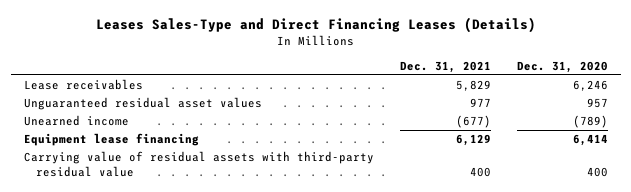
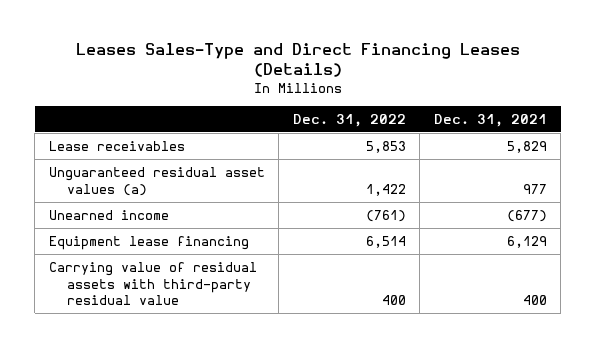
[516,60,608,73] Dec. 31, 2020 -> none
none -> [292,113,406,127] Dec. 31, 2022
[23,97,262,111] Unguaranteed residual asset values -> [48,167,265,196] Unguaranteed residual asset values (a)

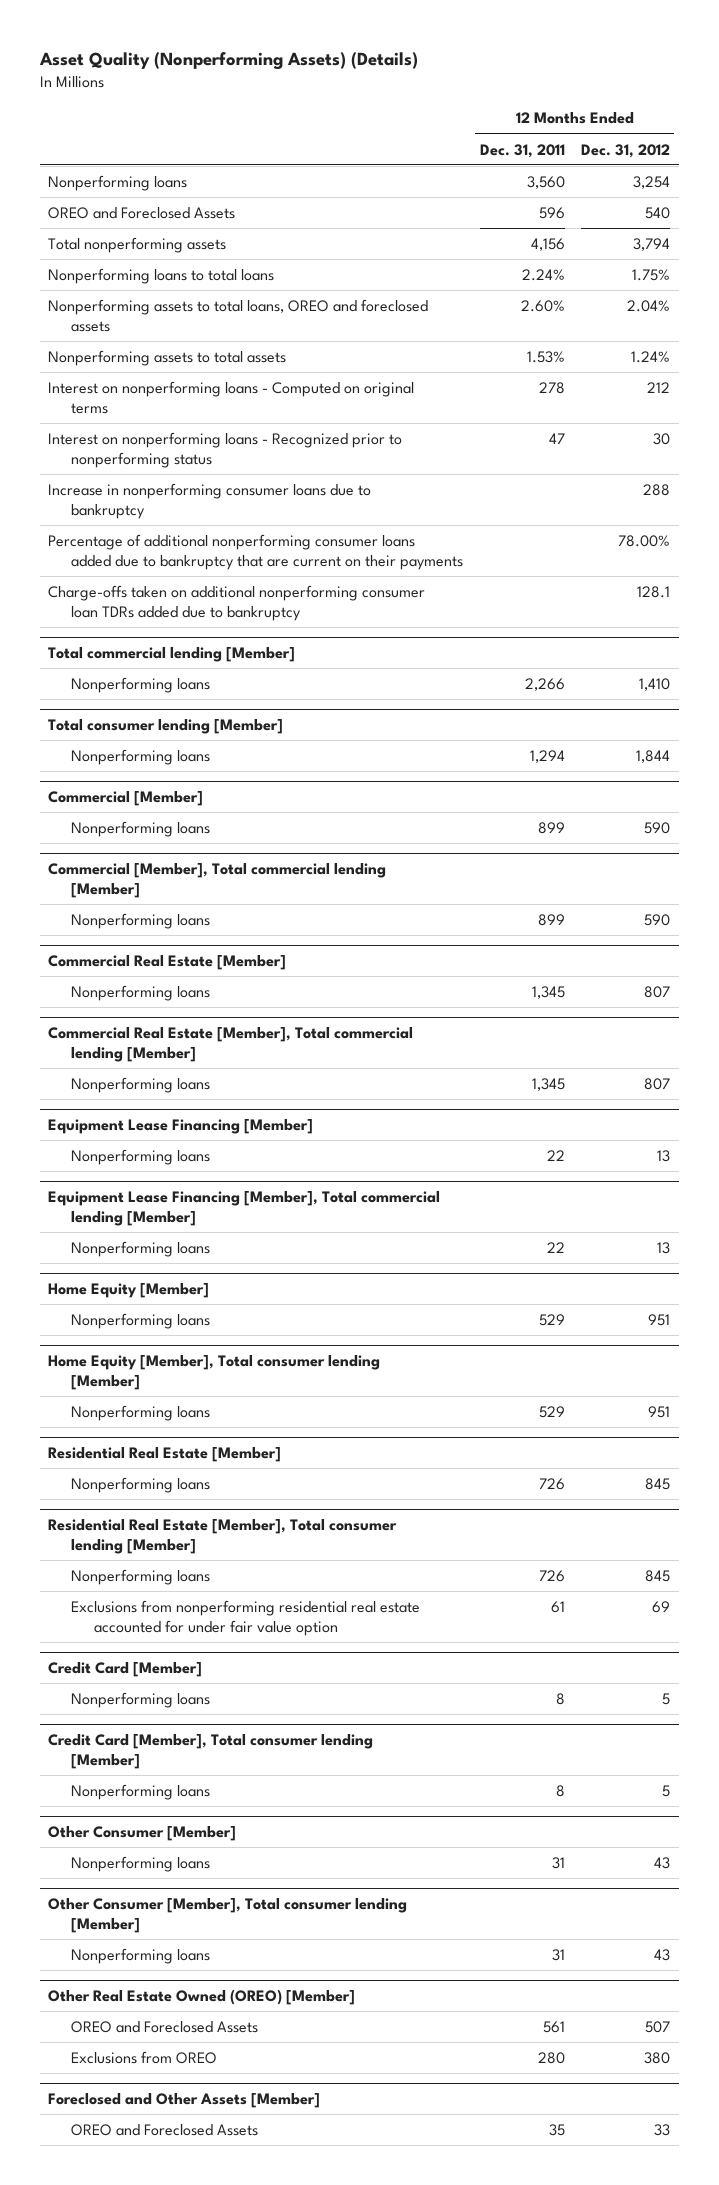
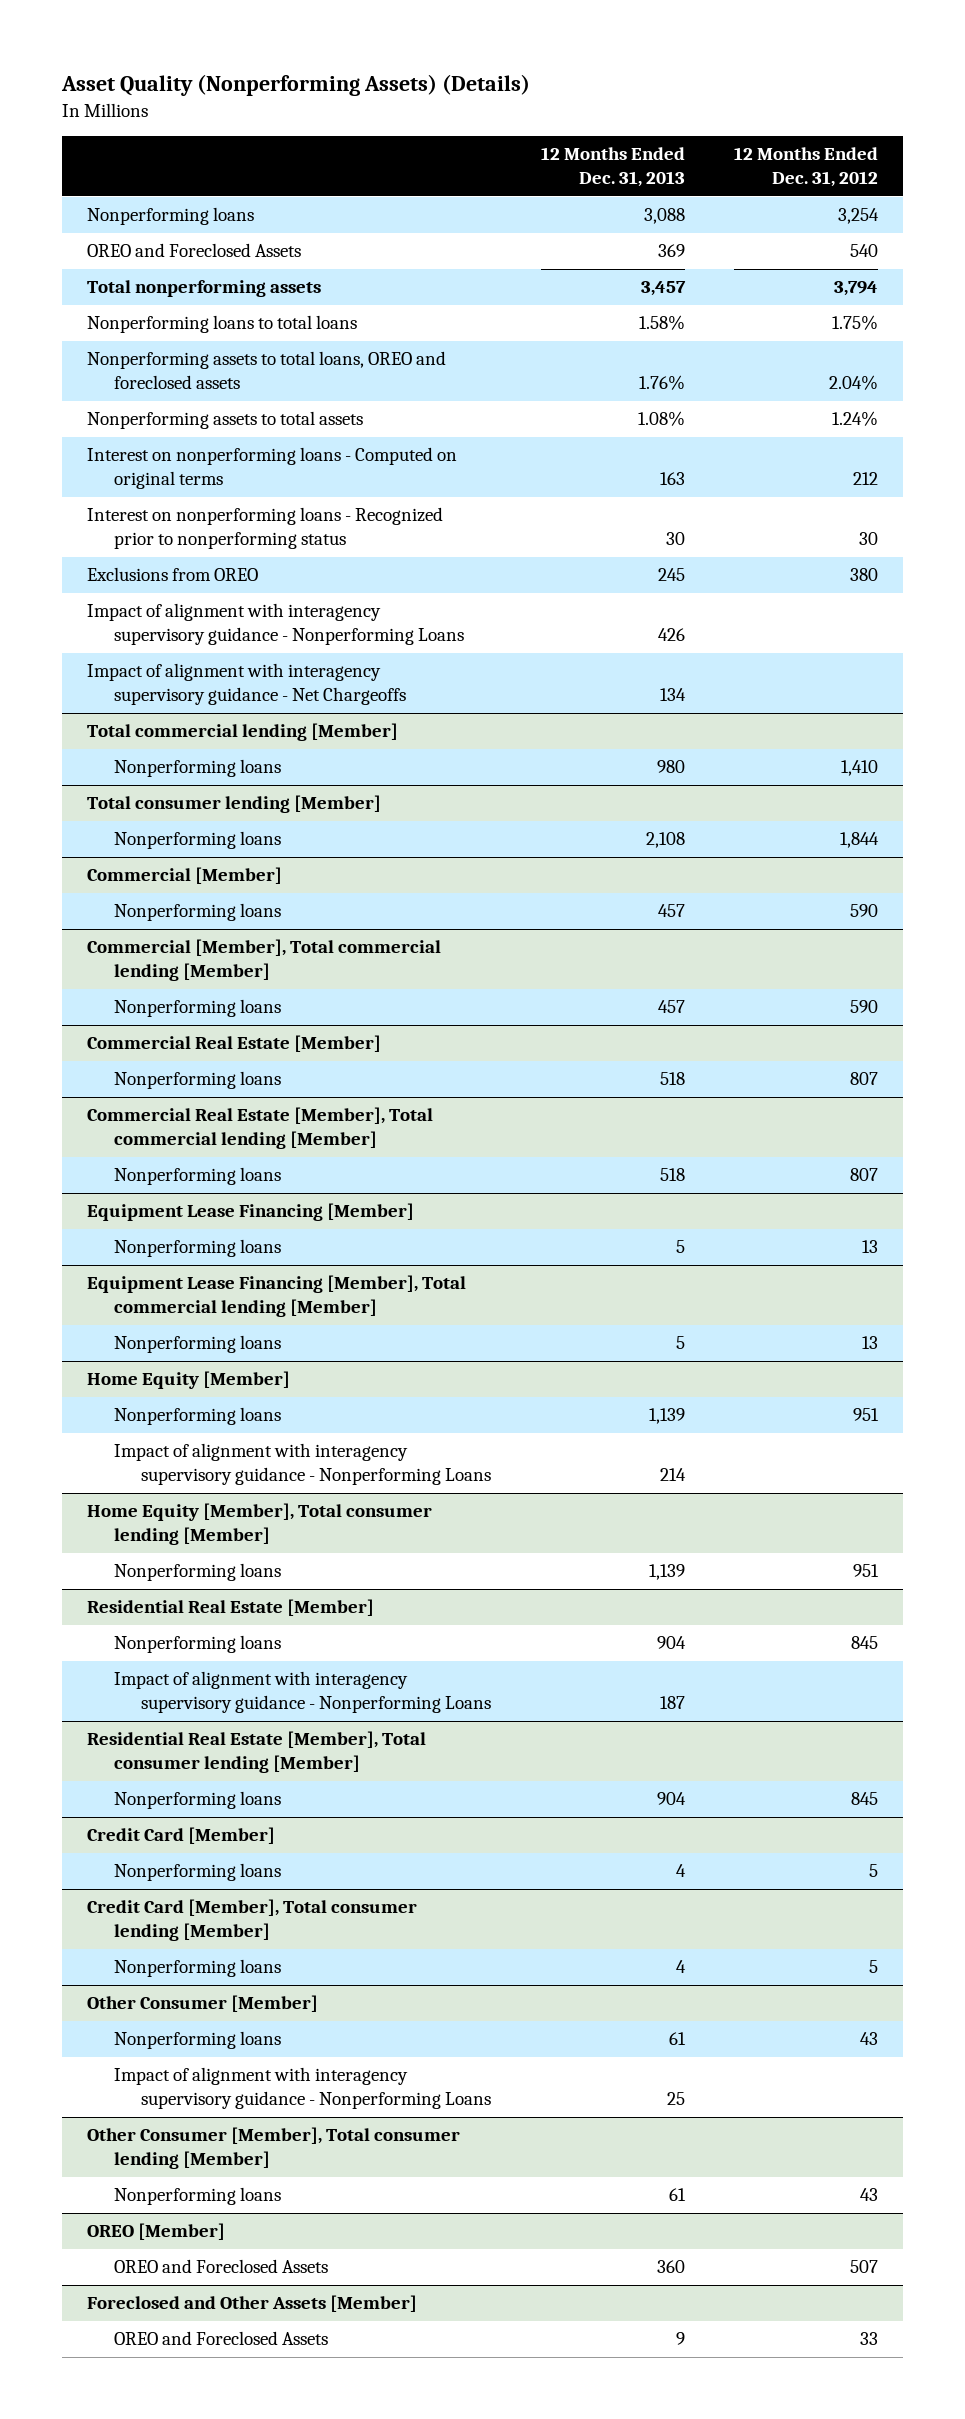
[479,143,565,158] Dec. 31, 2011 -> none
none -> [540,147,685,188] 12 Months Ended Dec. 31, 2013
[48,482,372,519] Increase in nonperforming consumer loans due to bankruptcy -> none
[48,533,463,570] Percentage of additional nonperforming consumer loans added due to bankruptcy that are current on their payments -> none
[48,584,426,621] Charge-offs taken on additional nonperforming consumer loan TDRs added due to bankruptcy -> none
none -> [86,567,258,582] Exclusions from OREO
none -> [86,603,464,646] Impact of alignment with interagency supervisory guidance - Nonperforming Loans
none -> [86,663,406,706] Impact of alignment with interagency supervisory guidance - Net Chargeoffs
none -> [113,1443,491,1486] Impact of alignment with interagency supervisory guidance - Nonperforming Loans
none -> [113,1671,491,1714] Impact of alignment with interagency supervisory guidance - Nonperforming Loans
[70,1599,420,1636] Exclusions from nonperforming residential real estate accounted for under fair value option -> none
none -> [113,2067,491,2110] Impact of alignment with interagency supervisory guidance - Nonperforming Loans
[48,1988,356,2005] Other Real Estate Owned (OREO) [Member] -> none
none -> [86,2223,225,2241] OREO [Member]
[70,2050,217,2064] Exclusions from OREO -> none

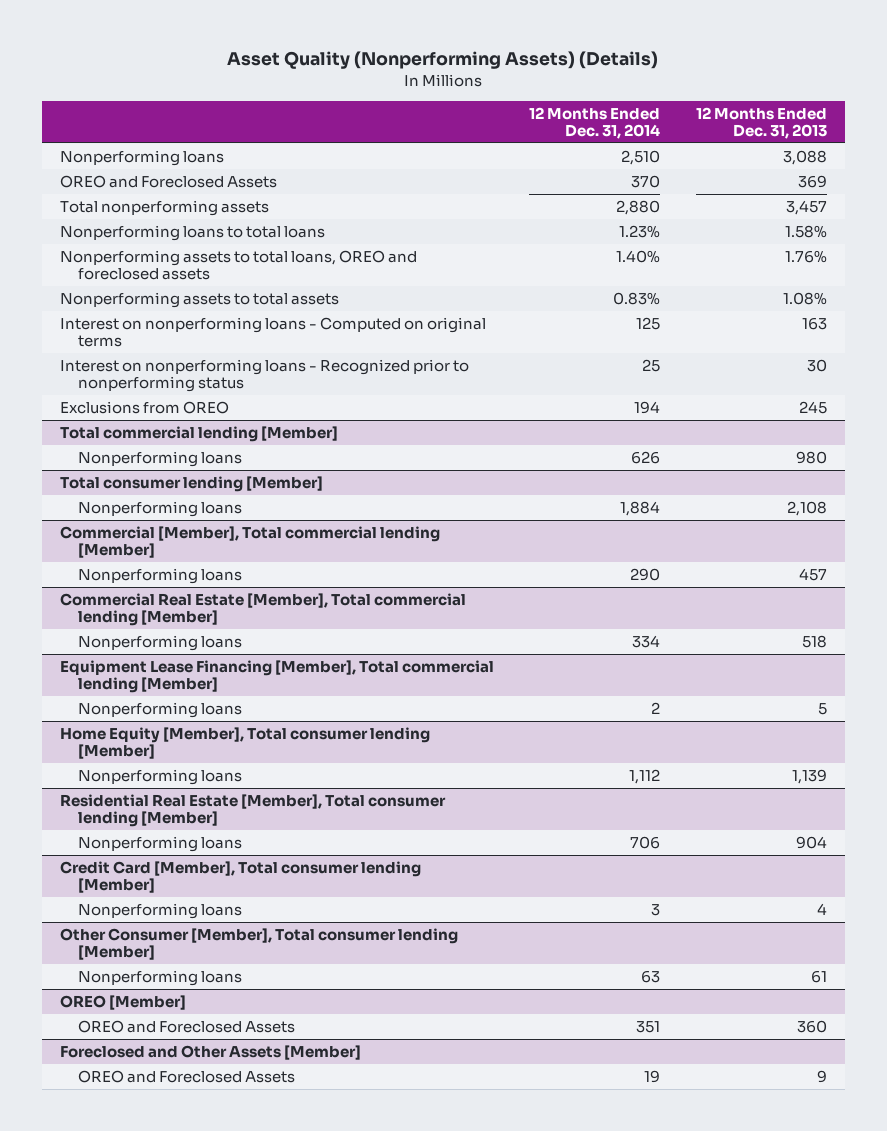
[734,147,879,188] 12 Months Ended Dec. 31, 2012 -> none
none -> [529,106,661,140] 12 Months Ended Dec. 31, 2014
[86,603,464,646] Impact of alignment with interagency supervisory guidance - Nonperforming Loans -> none
[86,663,406,706] Impact of alignment with interagency supervisory guidance - Net Chargeoffs -> none
[86,867,282,885] Commercial [Member] -> none
[113,903,281,922] Nonperforming loans -> none
[86,1035,381,1053] Commercial Real Estate [Member] -> none
[113,1071,281,1090] Nonperforming loans -> none
[86,1203,414,1222] Equipment Lease Financing [Member] -> none
[113,1239,281,1258] Nonperforming loans -> none
[86,1371,290,1390] Home Equity [Member] -> none
[113,1407,281,1426] Nonperforming loans -> none
[113,1443,491,1486] Impact of alignment with interagency supervisory guidance - Nonperforming Loans -> none
[86,1599,374,1617] Residential Real Estate [Member] -> none
[113,1635,281,1654] Nonperforming loans -> none
[113,1671,491,1714] Impact of alignment with interagency supervisory guidance - Nonperforming Loans -> none
[86,1827,275,1845] Credit Card [Member] -> none
[113,1863,281,1882] Nonperforming loans -> none
[86,1995,318,2013] Other Consumer [Member] -> none
[113,2031,281,2050] Nonperforming loans -> none
[113,2067,491,2110] Impact of alignment with interagency supervisory guidance - Nonperforming Loans -> none

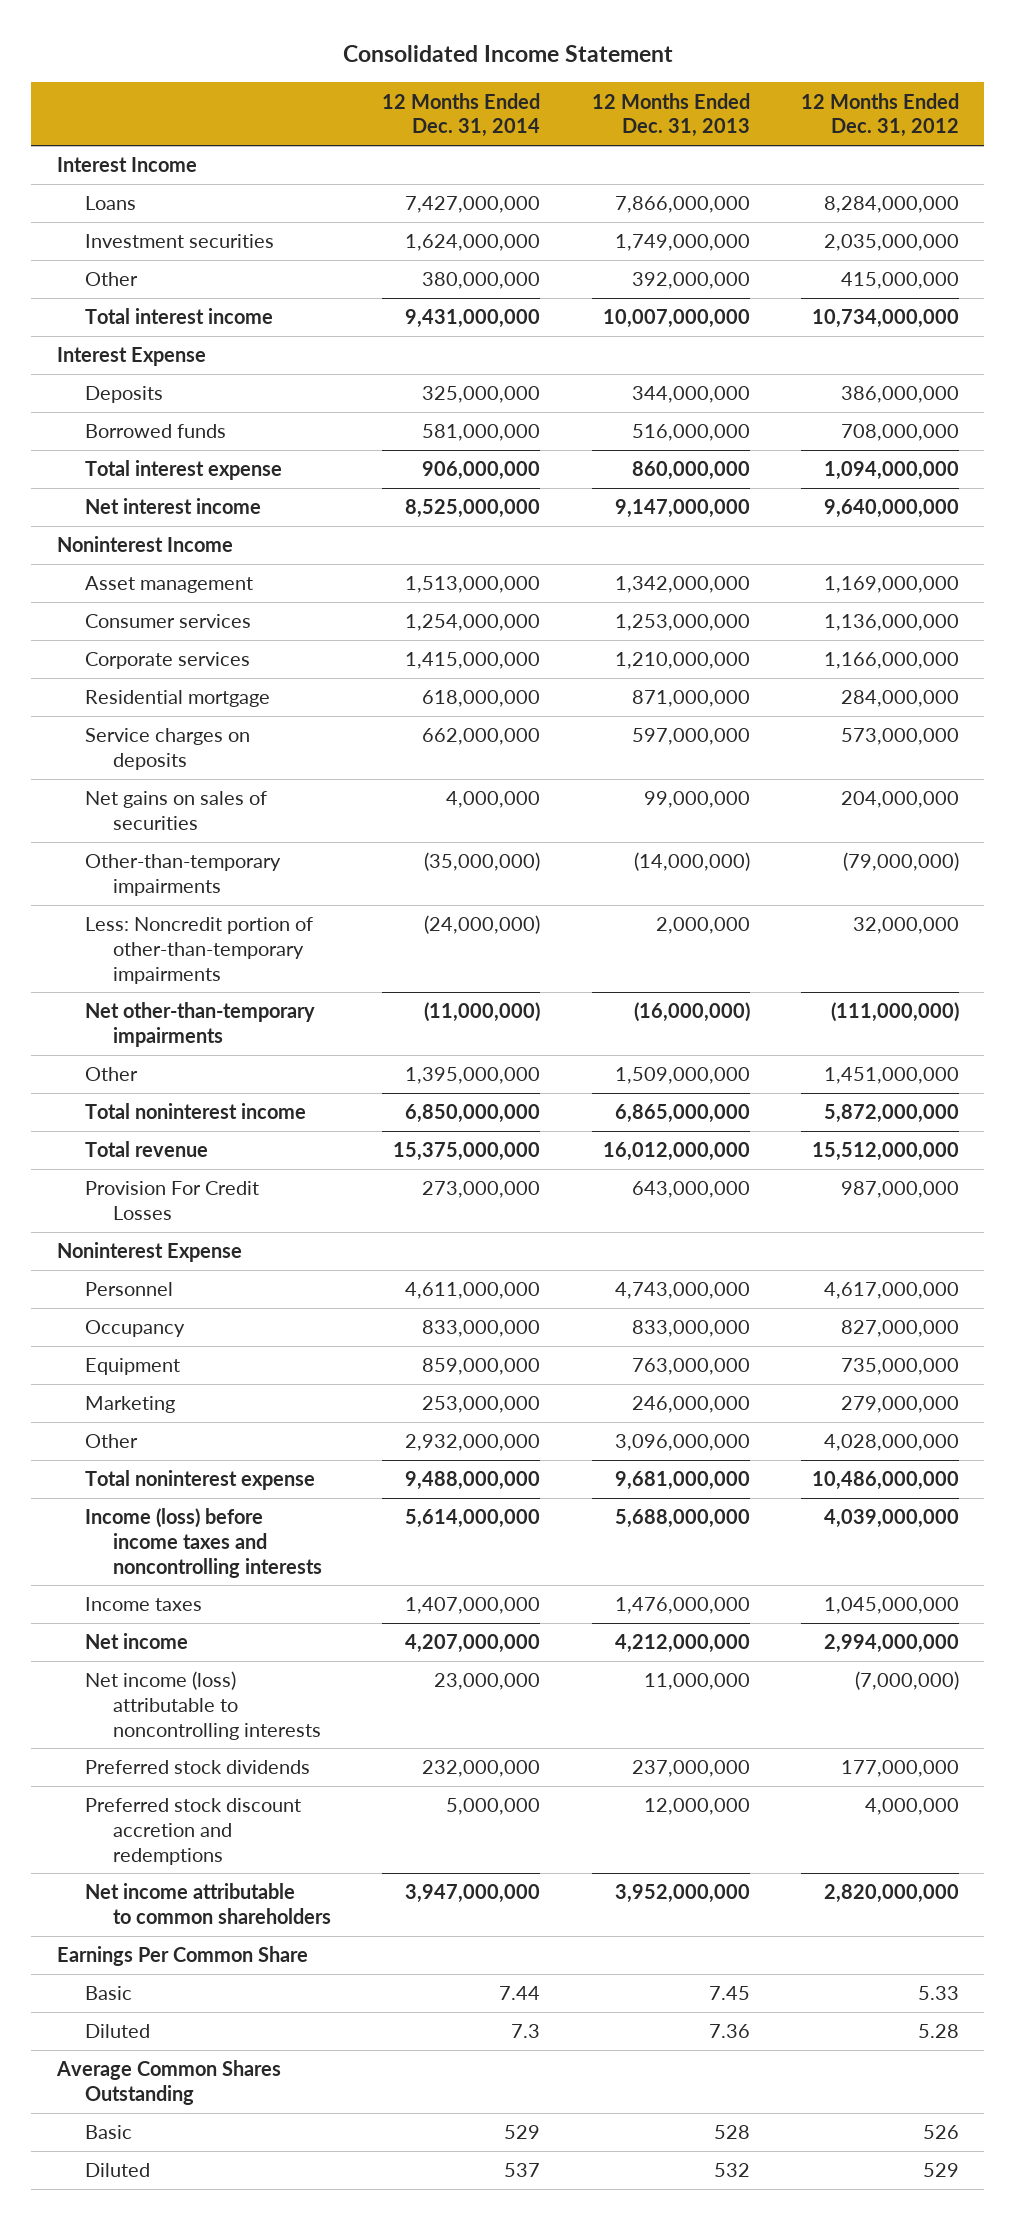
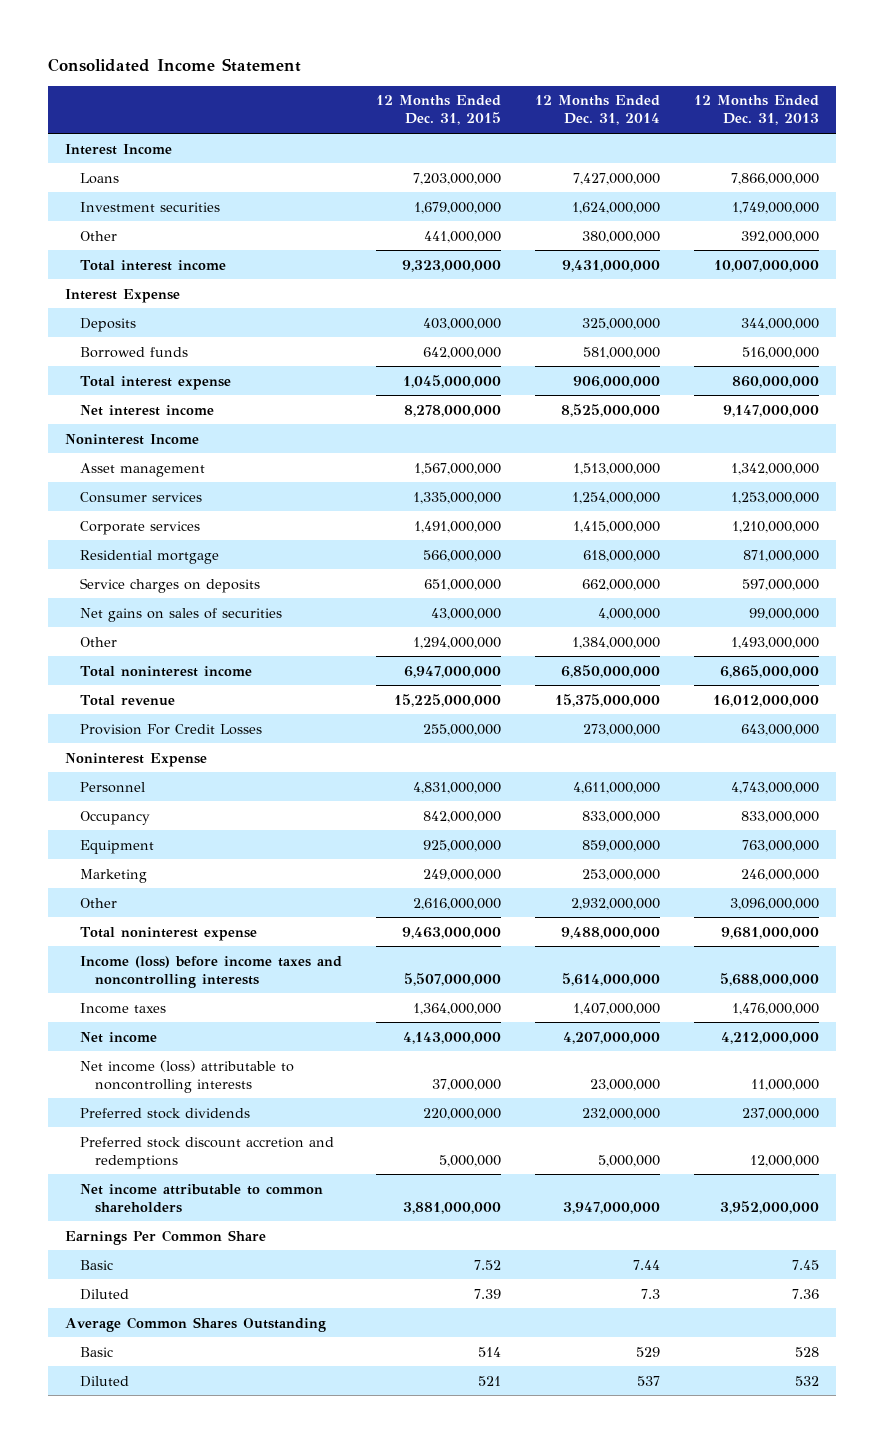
[800,92,959,138] 12 Months Ended Dec. 31, 2012 -> none
none -> [375,95,501,126] 12 Months Ended Dec. 31, 2015
[84,854,281,896] Other-than-temporary impairments -> none
[84,917,313,984] Less: Noncredit portion of other-than-temporary impairments -> none
[84,1002,315,1047] Net other-than-temporary impairments -> none
[405,1067,541,1085] 1,395,000,000 -> [571,636,660,649] 1,384,000,000
[614,1067,750,1085] 1,509,000,000 -> [730,636,819,649] 1,493,000,000

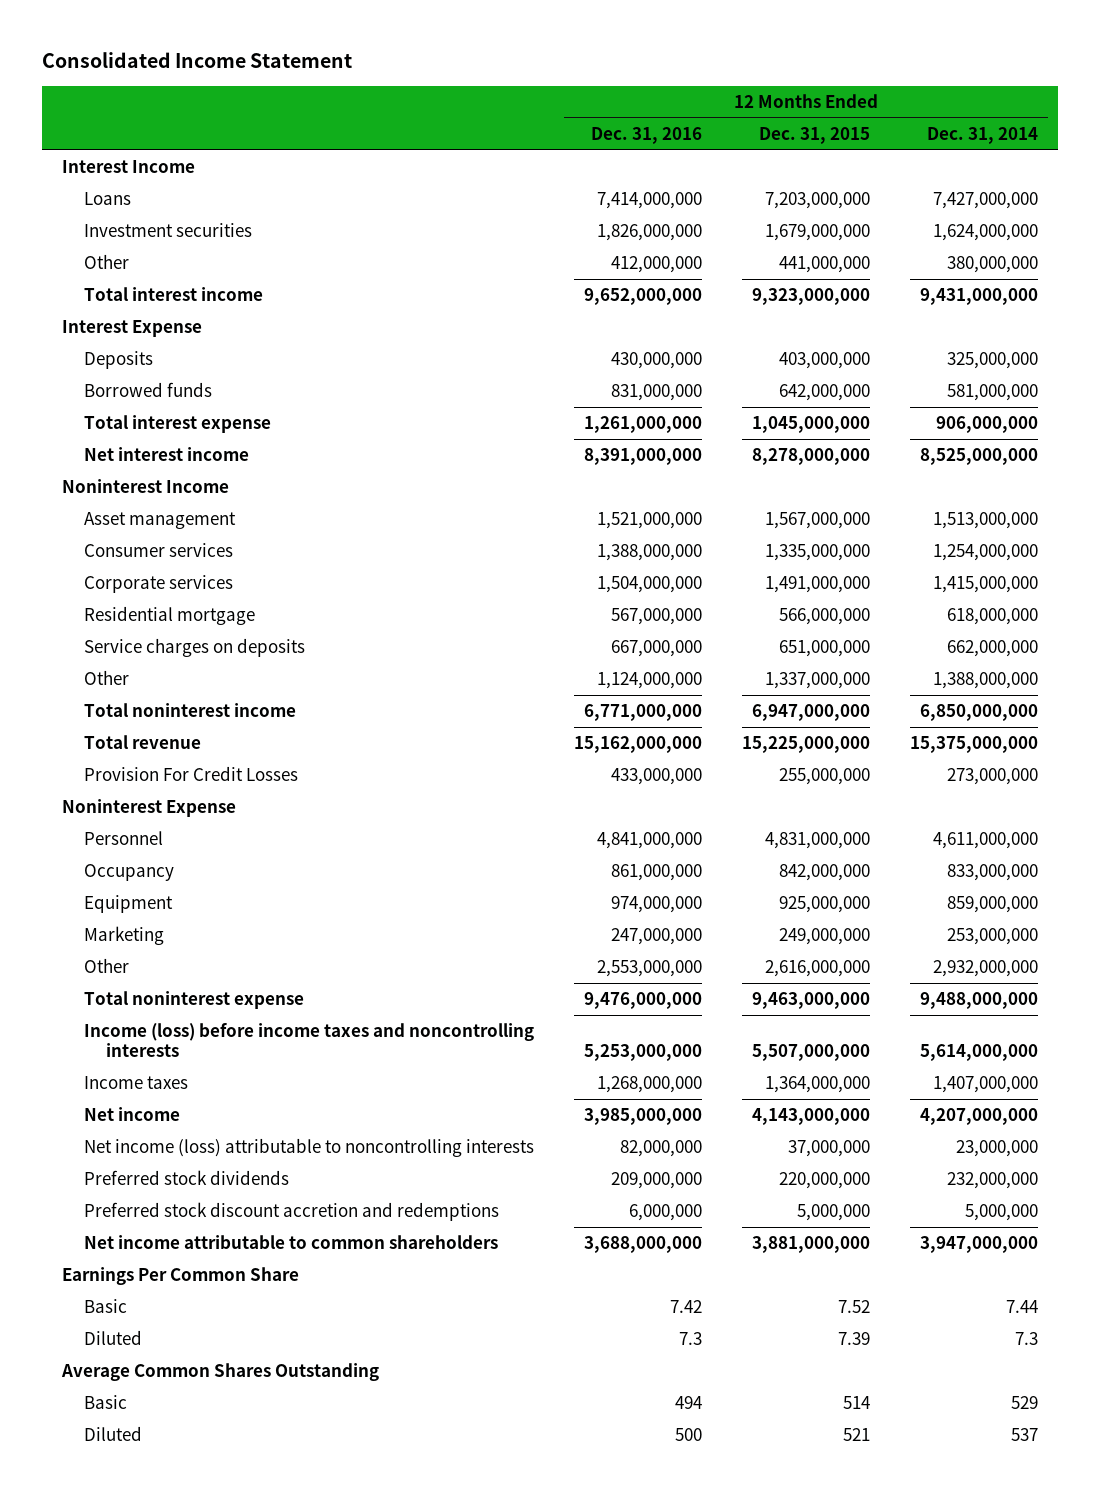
[693,95,819,126] 12 Months Ended Dec. 31, 2013 -> none
none -> [590,126,702,144] Dec. 31, 2016
[79,607,282,622] Net gains on sales of securities -> none
[412,636,501,649] 1,294,000,000 -> [764,672,870,690] 1,337,000,000
[571,636,660,649] 1,384,000,000 -> [932,672,1038,690] 1,388,000,000

